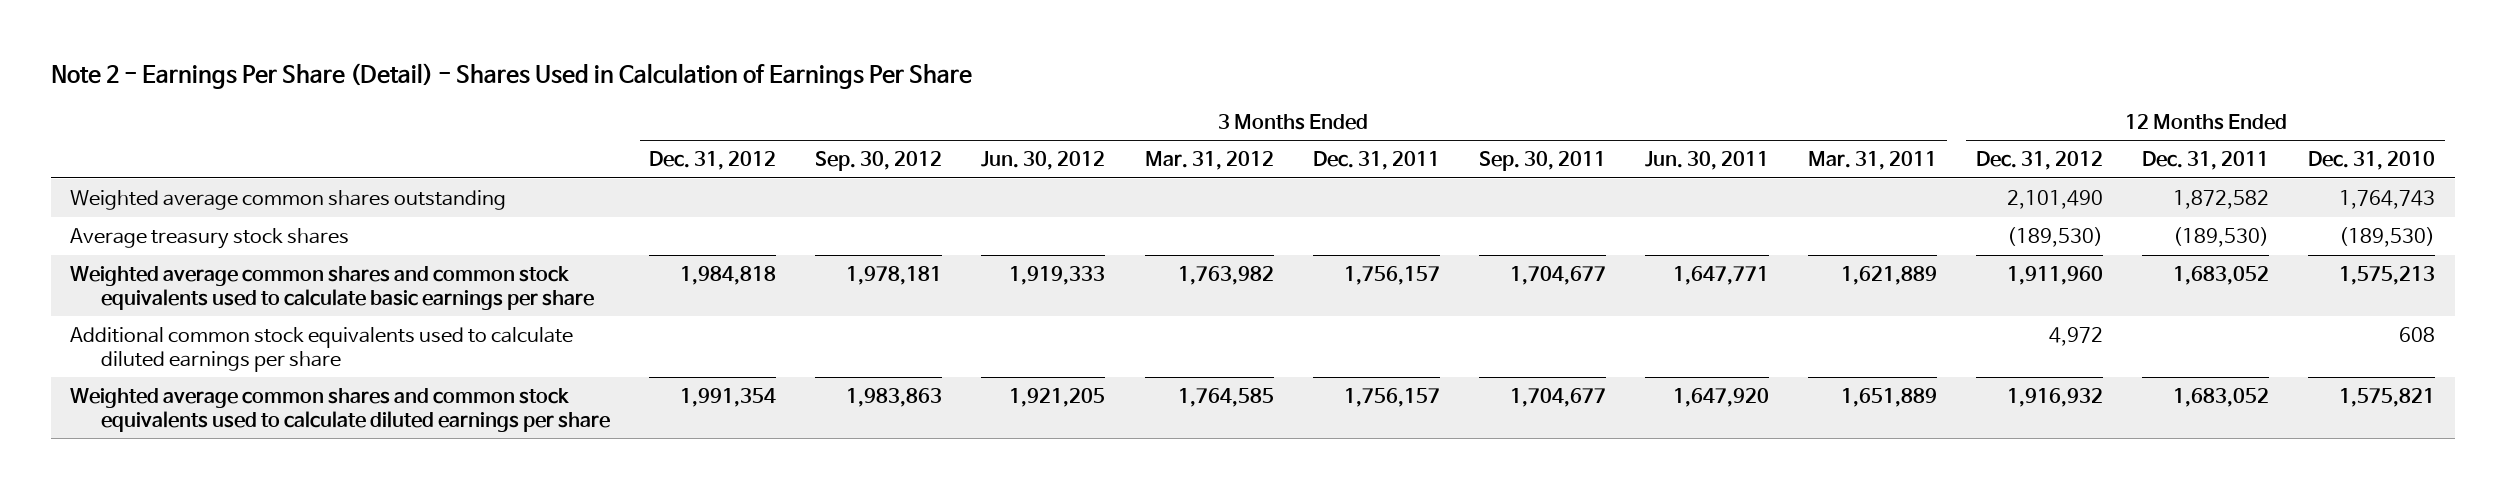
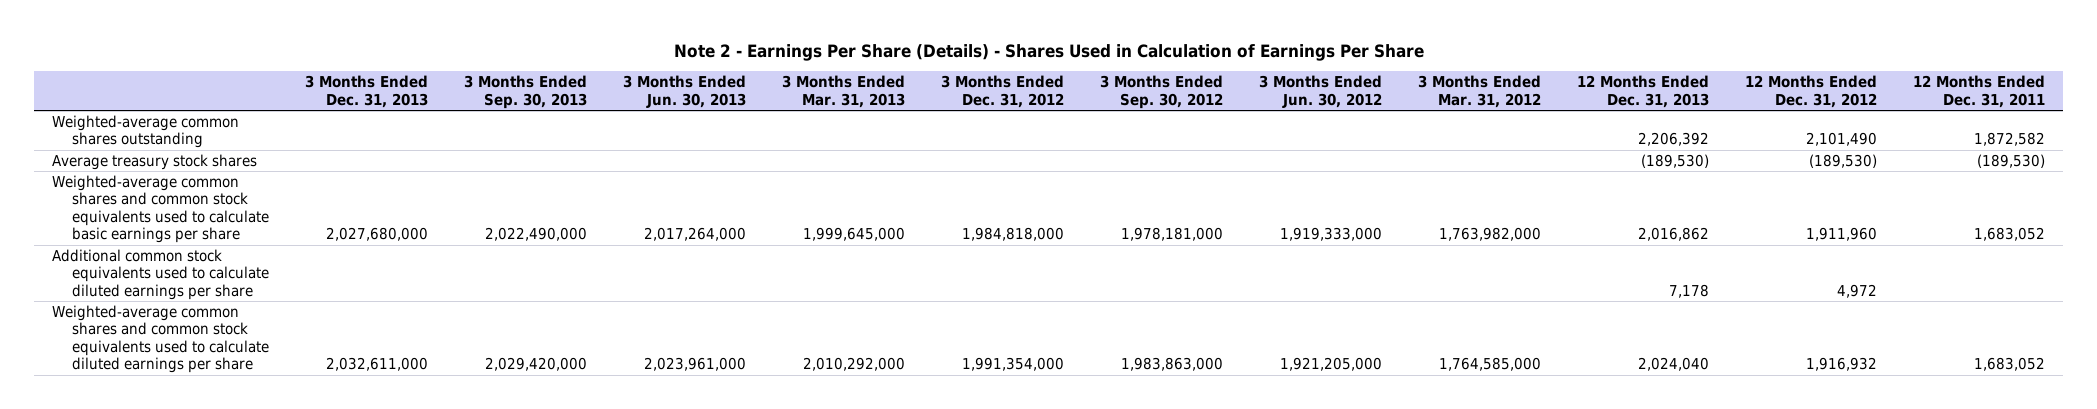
[50,63,972,90] Note 2 - Earnings Per Share (Detail) - Shares Used in Calculation of Earnings Per Share -> [673,43,1424,61] Note 2 - Earnings Per Share (Details) - Shares Used in Calculation of Earnings Per Share
[1312,151,1440,171] Dec. 31, 2011 -> none
[1478,151,1606,172] Sep. 30, 2011 -> none
[1644,151,1769,171] Jun. 30, 2011 -> none
[1807,151,1937,171] Mar. 31, 2011 -> none
[2308,151,2436,171] Dec. 31, 2010 -> none
none -> [305,75,429,108] 3 Months Ended Dec. 31, 2013
none -> [464,75,588,109] 3 Months Ended Sep. 30, 2013
none -> [623,75,747,108] 3 Months Ended Jun. 30, 2013
none -> [782,75,906,108] 3 Months Ended Mar. 31, 2013
none -> [1577,75,1710,108] 12 Months Ended Dec. 31, 2013
[70,190,507,211] Weighted average common shares outstanding -> [51,115,239,149] Weighted-average common shares outstanding
[70,266,595,310] Weighted average common shares and common stock equivalents used to calculate basic earnings per share -> [51,175,270,244] Weighted-average common shares and common stock equivalents used to calculate basic earnings per share
[680,266,777,286] 1,984,818 -> [962,227,1065,242] 1,984,818,000
[846,266,943,286] 1,978,181 -> [1121,227,1224,242] 1,978,181,000
[1009,266,1106,286] 1,919,333 -> [1280,227,1383,242] 1,919,333,000
[1177,266,1274,286] 1,763,982 -> [1439,227,1542,242] 1,763,982,000
[70,388,611,432] Weighted average common shares and common stock equivalents used to calculate diluted earnings per share -> [51,305,270,374] Weighted-average common shares and common stock equivalents used to calculate diluted earnings per share
[680,388,777,408] 1,991,354 -> [962,357,1065,372] 1,991,354,000
[846,388,943,408] 1,983,863 -> [1121,357,1224,372] 1,983,863,000
[1009,388,1106,408] 1,921,205 -> [1280,357,1383,372] 1,921,205,000
[1177,388,1274,408] 1,764,585 -> [1439,357,1542,372] 1,764,585,000

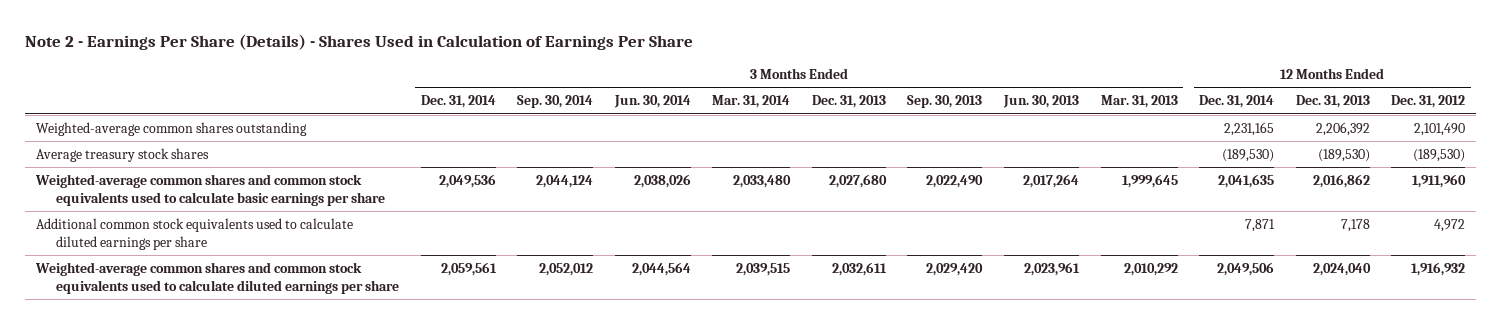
[941,75,1065,108] 3 Months Ended Dec. 31, 2012 -> none
[1100,75,1224,109] 3 Months Ended Sep. 30, 2012 -> none
[1259,75,1383,108] 3 Months Ended Jun. 30, 2012 -> none
[1418,75,1542,108] 3 Months Ended Mar. 31, 2012 -> none
[1913,75,2046,108] 12 Months Ended Dec. 31, 2011 -> none
none -> [420,95,496,109] Dec. 31, 2014
none -> [517,95,594,109] Sep. 30, 2014
none -> [613,95,691,109] Jun. 30, 2014
none -> [712,95,791,109] Mar. 31, 2014
none -> [1199,95,1275,109] Dec. 31, 2014
[326,227,429,242] 2,027,680,000 -> [828,173,887,188] 2,027,680
[485,227,588,242] 2,022,490,000 -> [926,174,984,188] 2,022,490
[644,227,747,242] 2,017,264,000 -> [1022,173,1079,188] 2,017,264
[803,227,906,242] 1,999,645,000 -> [1121,173,1178,188] 1,999,645
[326,357,429,372] 2,032,611,000 -> [831,261,887,276] 2,032,611
[485,357,588,372] 2,029,420,000 -> [926,262,984,276] 2,029,420
[644,357,747,372] 2,023,961,000 -> [1023,261,1080,276] 2,023,961
[803,357,906,372] 2,010,292,000 -> [1123,262,1178,276] 2,010,292

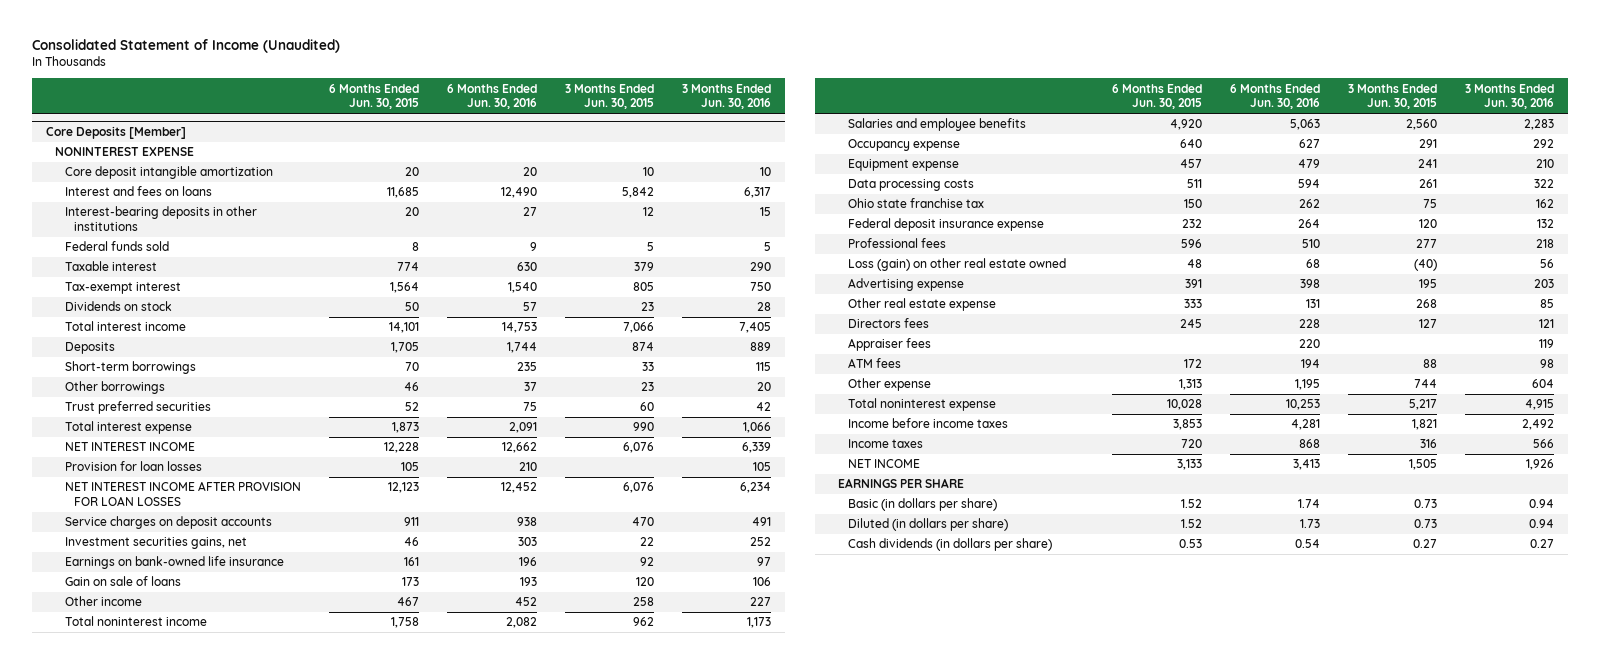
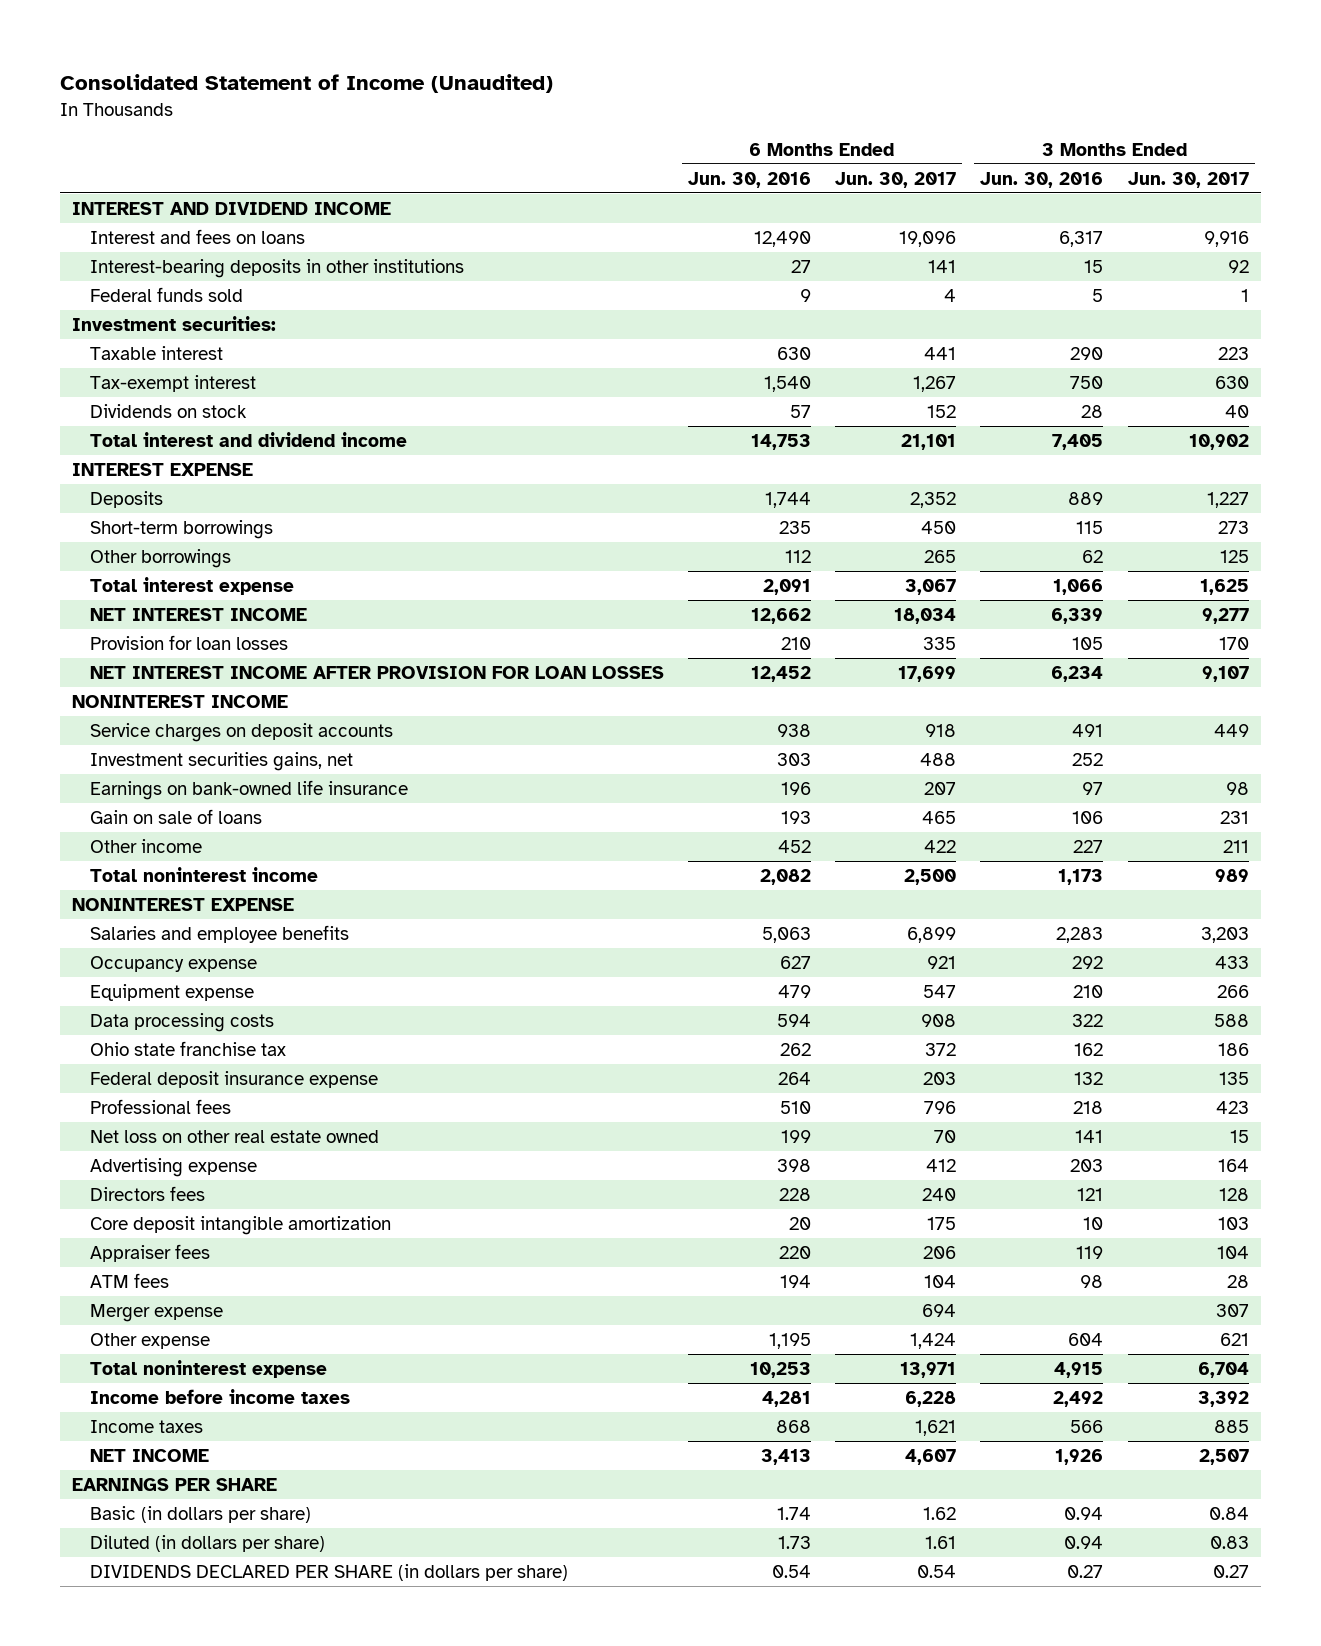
[328,83,419,110] 6 Months Ended Jun. 30, 2015 -> none
[565,83,655,110] 3 Months Ended Jun. 30, 2015 -> none
none -> [835,171,957,188] Jun. 30, 2017
none -> [1127,171,1249,188] Jun. 30, 2017
[46,125,187,139] Core Deposits [Member] -> none
[55,147,195,157] NONINTEREST EXPENSE -> none
[64,166,273,180] Core deposit intangible amortization -> none
none -> [72,202,392,216] INTEREST AND DIVIDEND INCOME
none -> [72,316,277,332] Investment securities:
[64,321,186,332] Total interest income -> [89,432,407,448] Total interest and dividend income
none -> [72,463,254,477] INTEREST EXPENSE
[64,401,211,415] Trust preferred securities -> none
[523,382,537,392] 37 -> [784,550,811,564] 112
[757,382,772,392] 20 -> [1082,550,1104,564] 62
none -> [72,695,289,709] NONINTEREST INCOME
none -> [72,898,295,912] NONINTEREST EXPENSE
[847,258,1066,272] Loss (gain) on other real estate owned -> [89,1130,379,1144] Net loss on other real estate owned
[1305,259,1320,269] 68 -> [780,1130,811,1144] 199
[1540,259,1555,269] 56 -> [1075,1130,1104,1144] 141
[847,298,996,312] Other real estate expense -> none
none -> [89,1216,391,1236] Core deposit intangible amortization
none -> [89,1304,223,1323] Merger expense
[847,538,1052,552] Cash dividends (in dollars per share) -> [89,1564,568,1582] DIVIDENDS DECLARED PER SHARE (in dollars per share)

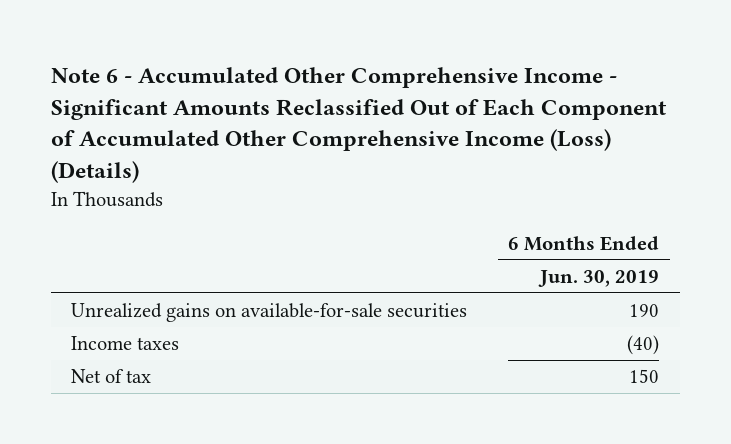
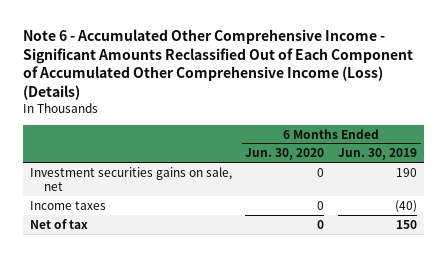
none -> [245,148,325,161] Jun. 30, 2020
[71,303,468,323] Unrealized gains on available-for-sale securities -> [29,166,232,192] Investment securities gains on sale, net

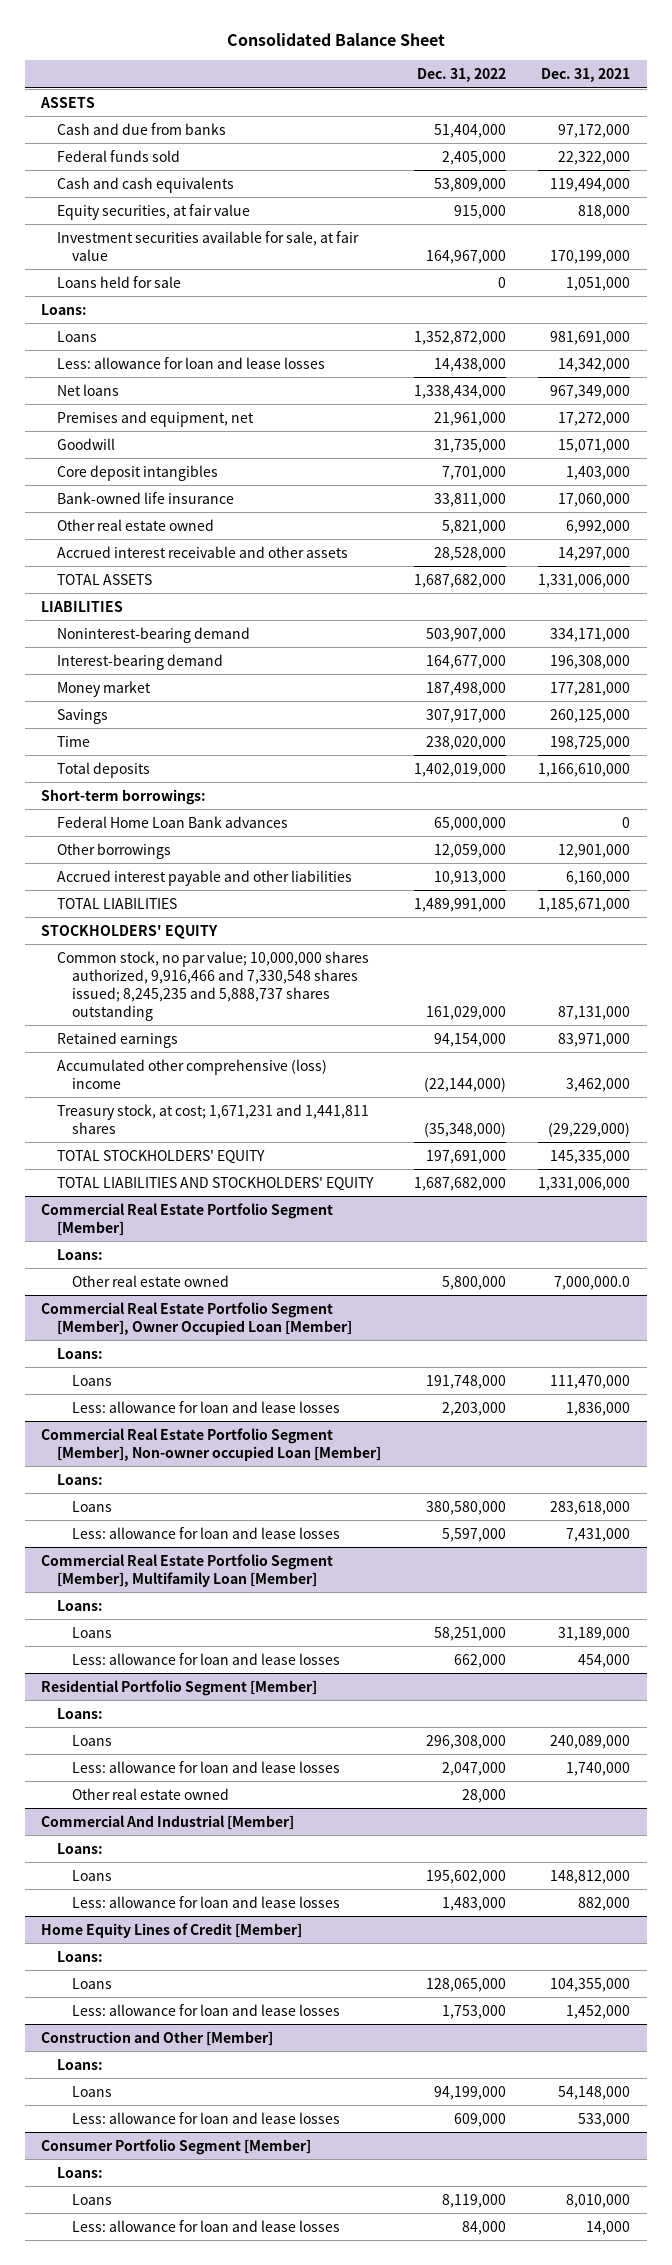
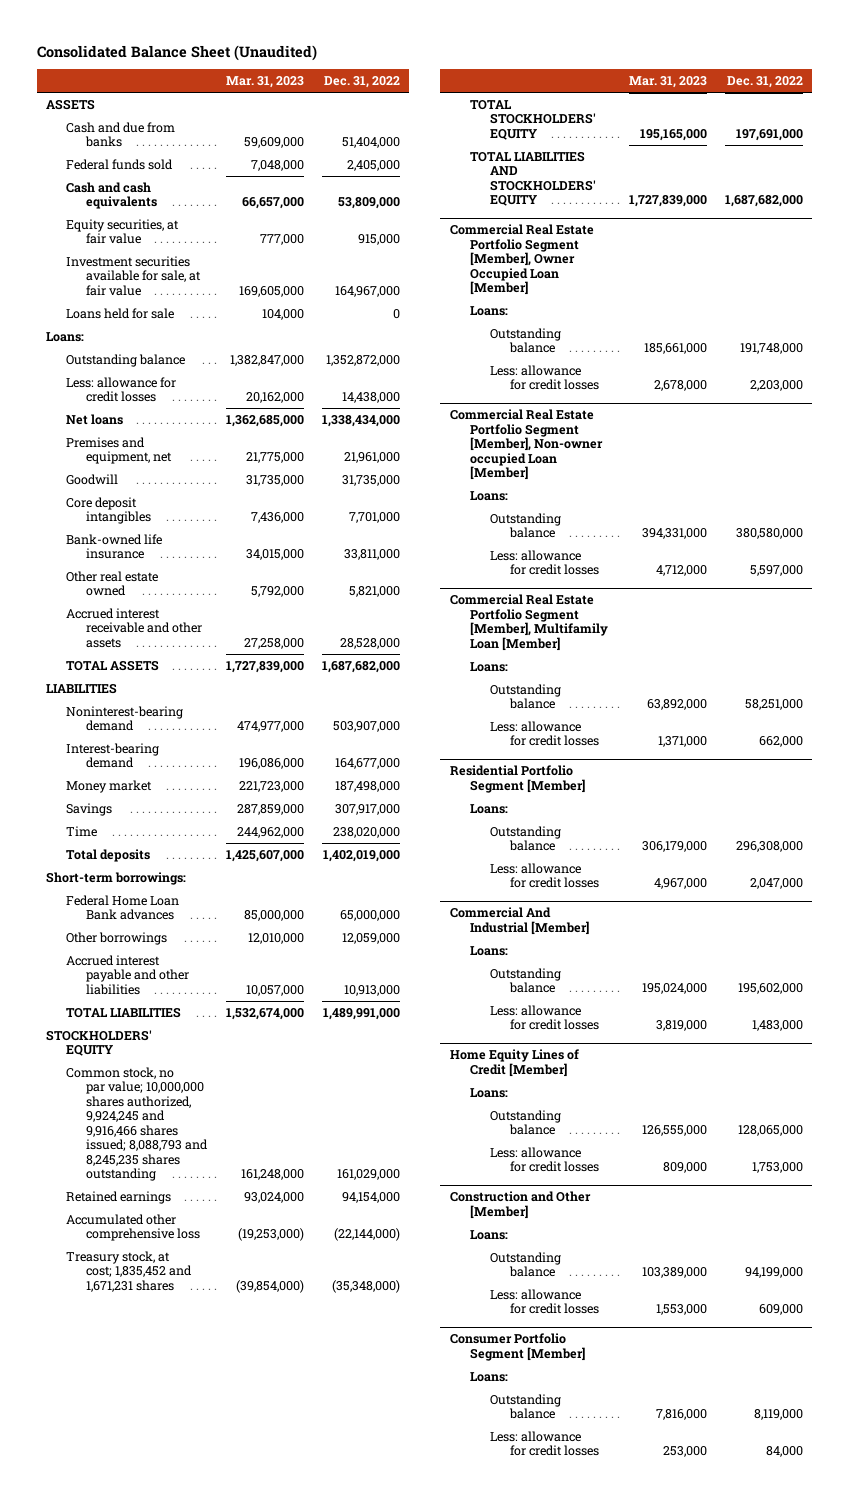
[226,33,445,47] Consolidated Balance Sheet -> [37,44,318,61] Consolidated Balance Sheet (Unaudited)
[541,68,631,83] Dec. 31, 2021 -> none
none -> [225,76,304,89] Mar. 31, 2023
[56,330,97,342] Loans -> [66,353,186,367] Outstanding balance
[56,356,325,369] Less: allowance for loan and lease losses -> [66,376,177,403] Less: allowance for credit losses
[56,950,369,1021] Common stock, no par value; 10,000,000 shares authorized, 9,916,466 and 7,330,548 shares issued; 8,245,235 and 5,888,737 shares outstanding -> [66,1066,209,1182] Common stock, no par value; 10,000,000 shares authorized, 9,924,245 and 9,916,466 shares issued; 8,088,793 and 8,245,235 shares outstanding
[56,1058,327,1089] Accumulated other comprehensive (loss) income -> [66,1213,201,1242] Accumulated other comprehensive loss
[56,1103,369,1134] Treasury stock, at cost; 1,671,231 and 1,441,811 shares -> [66,1250,193,1292] Treasury stock, at cost; 1,835,452 and 1,671,231 shares
[41,1202,334,1236] Commercial Real Estate Portfolio Segment [Member] -> none
[56,1248,103,1260] Loans: -> none
[72,1274,230,1287] Other real estate owned -> none
[72,1374,113,1386] Loans -> [489,327,561,354] Outstanding balance
[72,1400,341,1413] Less: allowance for loan and lease losses -> [489,364,599,391] Less: allowance for credit losses
[72,1500,113,1512] Loans -> [489,512,561,539] Outstanding balance
[72,1526,341,1539] Less: allowance for loan and lease losses -> [489,549,599,576] Less: allowance for credit losses
[72,1626,113,1638] Loans -> [489,683,561,710] Outstanding balance
[72,1652,341,1665] Less: allowance for loan and lease losses -> [489,720,599,747] Less: allowance for credit losses
[72,1787,230,1800] Other real estate owned -> none
[72,1734,113,1746] Loans -> [489,825,561,852] Outstanding balance
[72,1760,341,1773] Less: allowance for loan and lease losses -> [489,862,599,889] Less: allowance for credit losses
[72,1869,113,1881] Loans -> [489,967,561,994] Outstanding balance
[72,1895,341,1908] Less: allowance for loan and lease losses -> [489,1004,599,1031] Less: allowance for credit losses
[72,1977,113,1989] Loans -> [489,1109,561,1136] Outstanding balance
[72,2003,341,2016] Less: allowance for loan and lease losses -> [489,1146,599,1173] Less: allowance for credit losses
[72,2085,113,2097] Loans -> [489,1251,561,1278] Outstanding balance
[72,2111,341,2124] Less: allowance for loan and lease losses -> [489,1288,599,1315] Less: allowance for credit losses
[72,2193,113,2205] Loans -> [489,1393,561,1420] Outstanding balance
[72,2219,341,2232] Less: allowance for loan and lease losses -> [489,1430,599,1457] Less: allowance for credit losses

